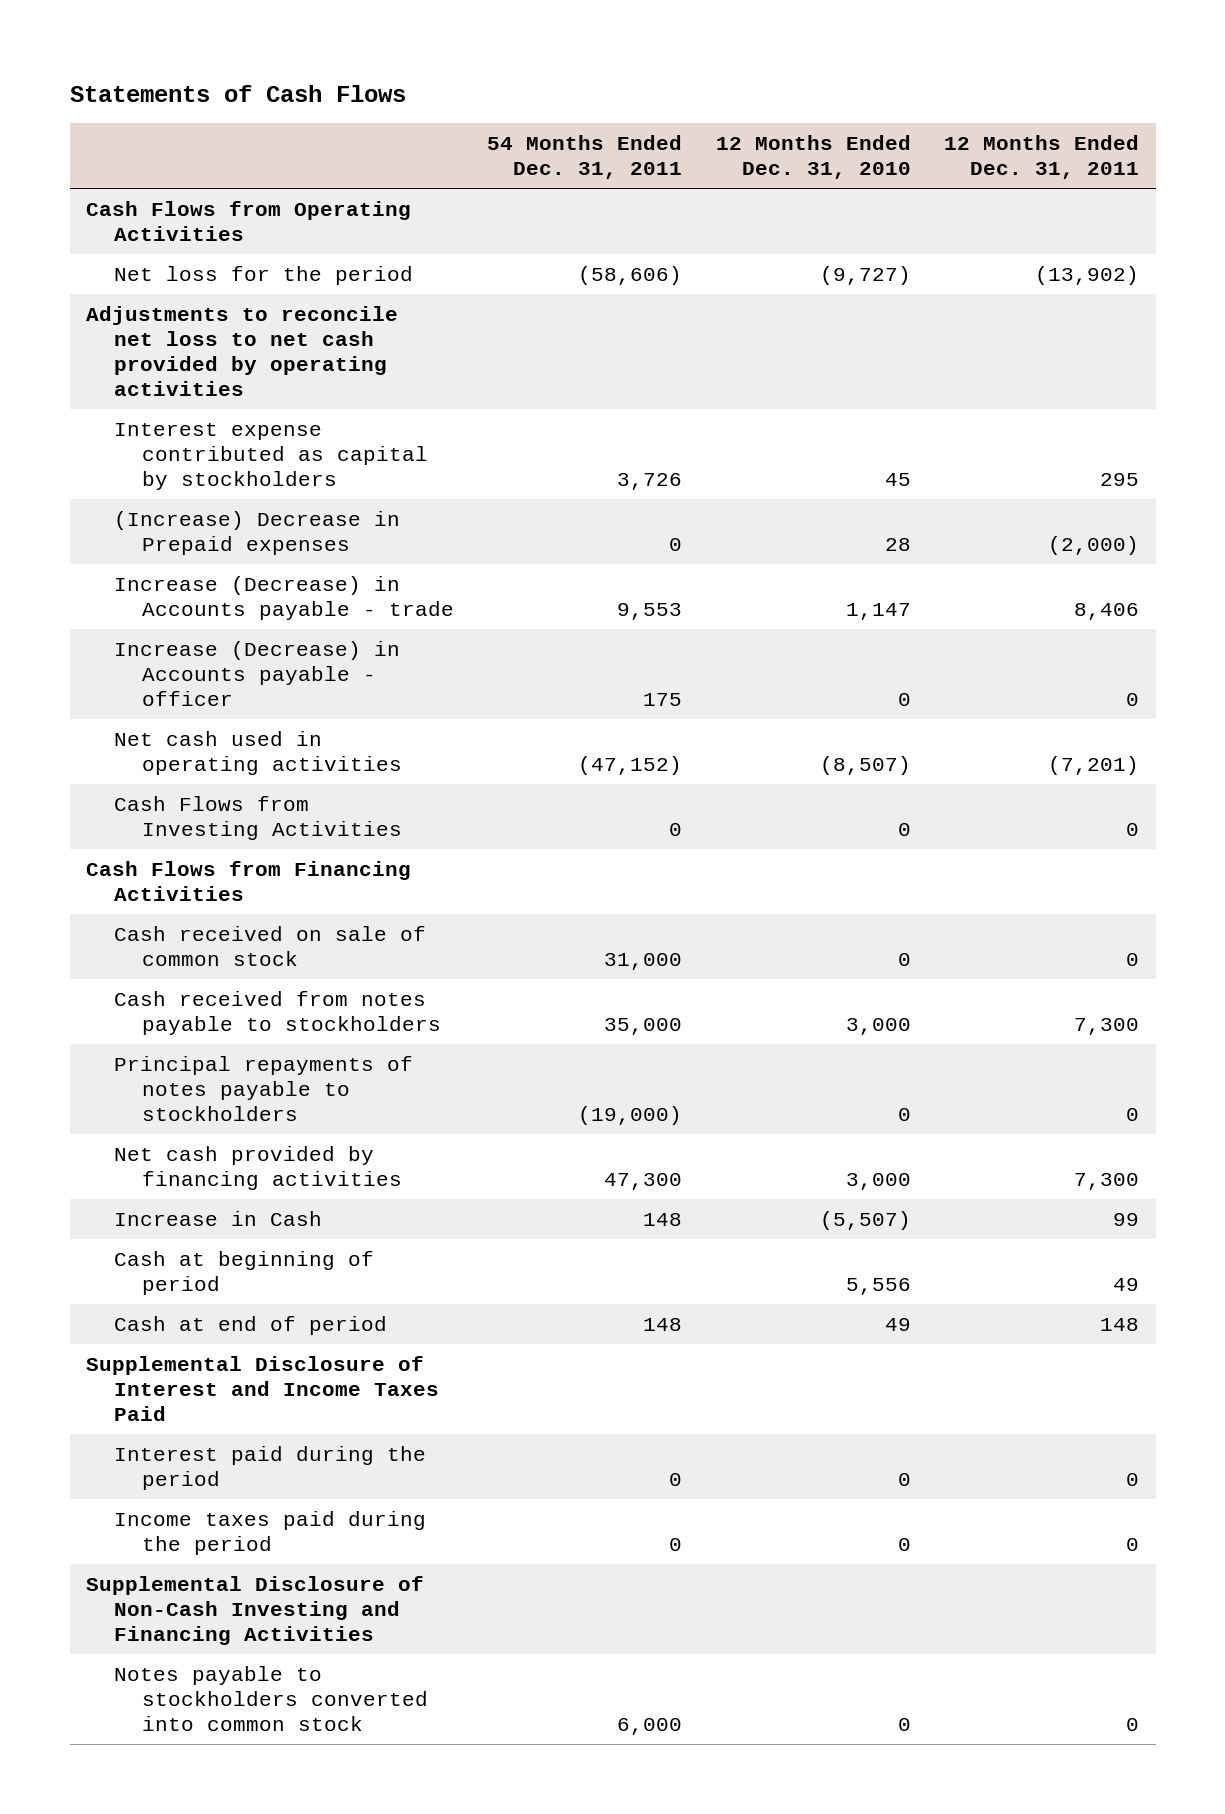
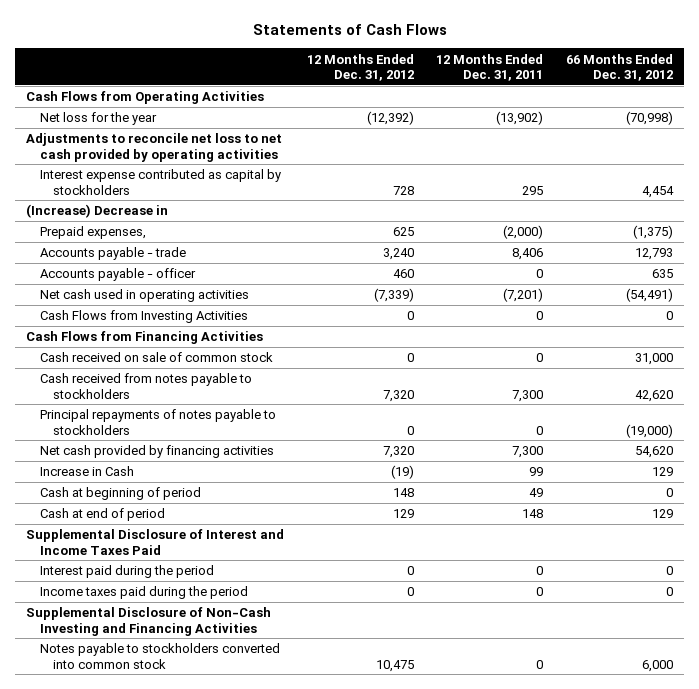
[487,135,683,180] 54 Months Ended Dec. 31, 2011 -> none
[715,135,911,180] 12 Months Ended Dec. 31, 2010 -> none
none -> [306,53,414,82] 12 Months Ended Dec. 31, 2012
none -> [566,53,674,82] 66 Months Ended Dec. 31, 2012
[114,265,414,285] Net loss for the period -> [39,112,157,126] Net loss for the year
none -> [26,204,169,219] (Increase) Decrease in
[114,510,401,555] (Increase) Decrease in Prepaid expenses -> [39,226,146,240] Prepaid expenses,
[114,575,455,620] Increase (Decrease) in Accounts payable - trade -> [39,247,186,261] Accounts payable - trade
[114,640,401,706] Increase (Decrease) in Accounts payable - officer -> [39,268,196,282] Accounts payable - officer

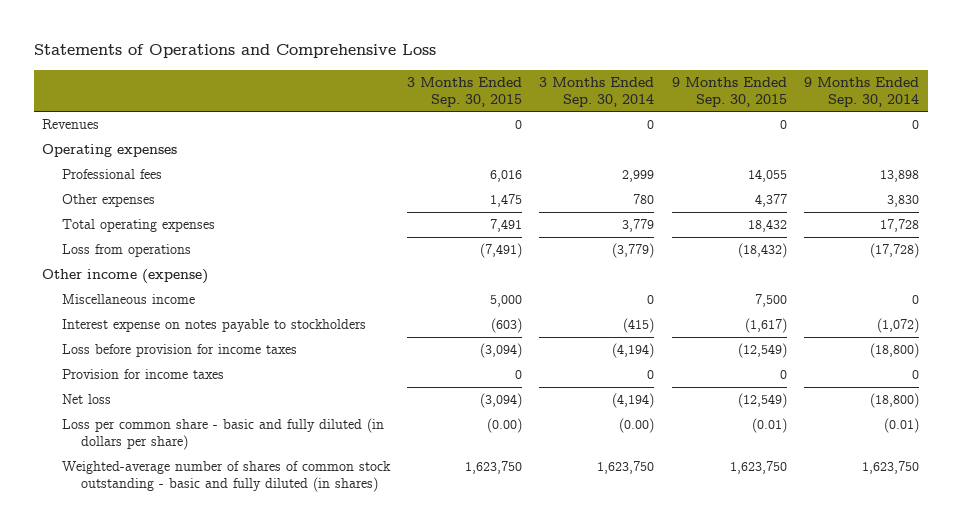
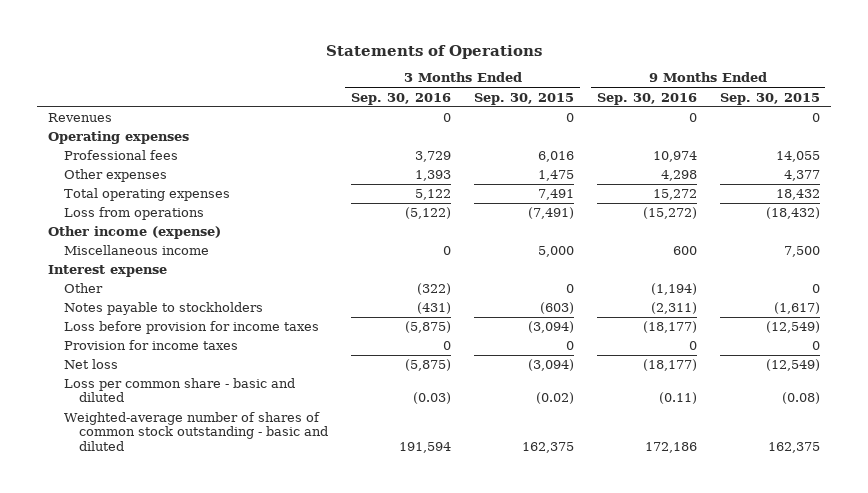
[33,44,436,59] Statements of Operations and Comprehensive Loss -> [325,44,542,59] Statements of Operations
[539,76,655,107] 3 Months Ended Sep. 30, 2014 -> none
[804,76,920,107] 9 Months Ended Sep. 30, 2014 -> none
none -> [351,92,452,105] Sep. 30, 2016
none -> [596,92,697,105] Sep. 30, 2016
none -> [48,265,168,278] Interest expense
none -> [63,283,103,294] Other
[61,319,366,333] Interest expense on notes payable to stockholders -> [63,302,263,316] Notes payable to stockholders
[61,418,384,451] Loss per common share - basic and fully diluted (in dollars per share) -> [63,378,295,403] Loss per common share - basic and diluted
[487,418,523,434] (0.00) -> [536,392,575,405] (0.02)
[751,418,787,434] (0.01) -> [781,392,820,405] (0.08)
[61,461,391,493] Weighted-average number of shares of common stock outstanding - basic and fully diluted (in shares) -> [63,412,329,451] Weighted-average number of shares of common stock outstanding - basic and diluted
[465,461,523,475] 1,623,750 -> [522,441,575,453] 162,375
[729,461,787,475] 1,623,750 -> [767,441,820,453] 162,375

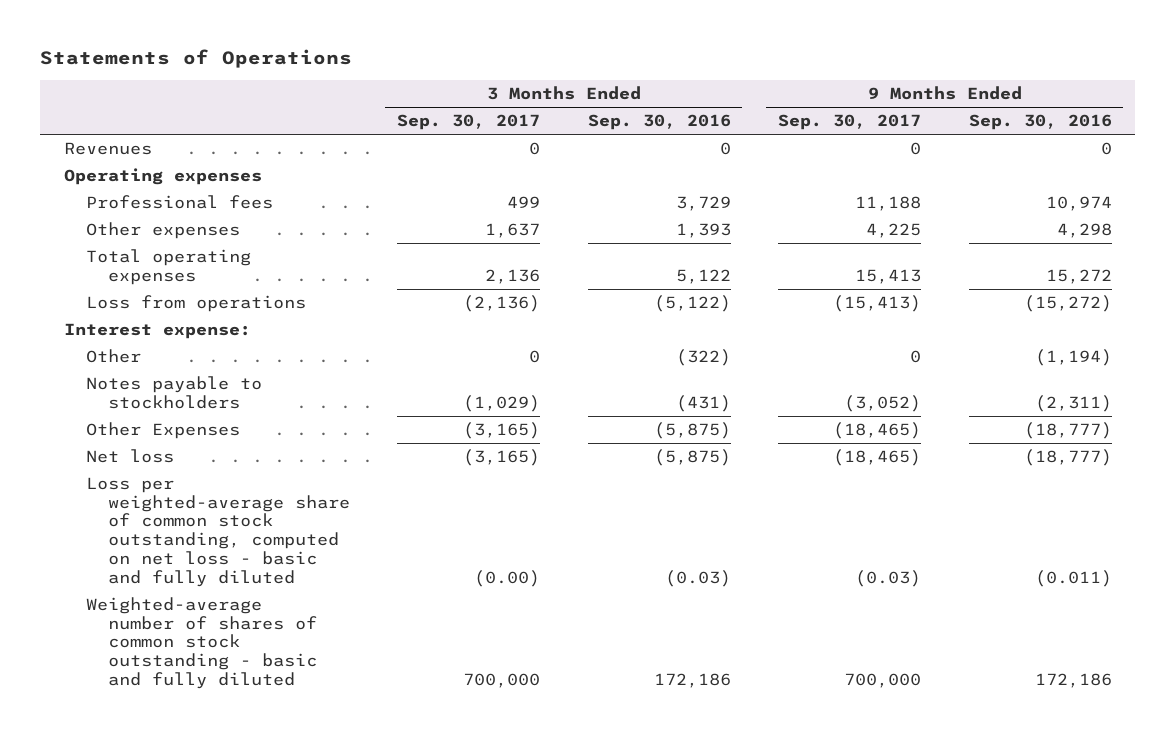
[474,92,575,105] Sep. 30, 2015 -> none
[719,92,820,105] Sep. 30, 2015 -> none
none -> [397,114,541,131] Sep. 30, 2017
none -> [778,114,922,131] Sep. 30, 2017
[48,226,222,240] Other income (expense) -> none
[63,245,209,256] Miscellaneous income -> none
[48,265,168,278] Interest expense -> [63,323,251,340] Interest expense:
[63,321,319,335] Loss before provision for income taxes -> none
[63,340,238,351] Provision for income taxes -> none
none -> [85,422,240,440] Other Expenses
[642,359,697,372] (18,177) -> [1023,449,1112,467] (18,777)
[63,378,295,403] Loss per common share - basic and diluted -> [85,477,350,587] Loss per weighted-average share of common stock outstanding, computed on net loss - basic and fully diluted
[658,392,697,405] (0.11) -> [1034,569,1112,587] (0.011)
[63,412,329,451] Weighted-average number of shares of common stock outstanding - basic and diluted -> [85,597,317,689] Weighted-average number of shares of common stock outstanding - basic and fully diluted
[399,441,452,453] 191,594 -> [653,672,731,688] 172,186

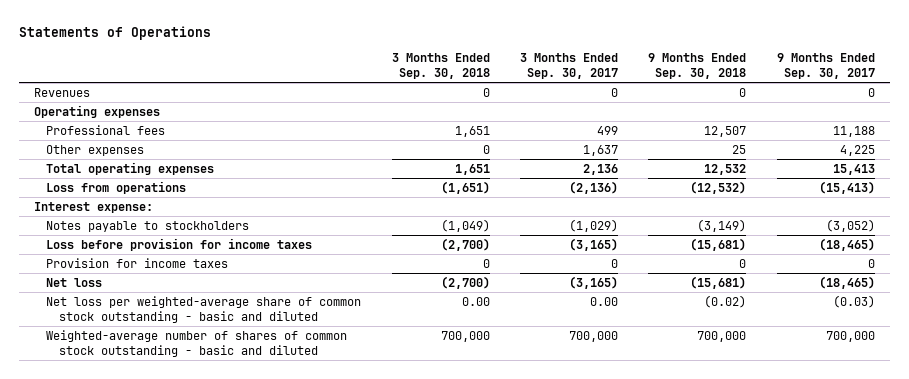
[587,114,731,131] Sep. 30, 2016 -> none
[968,114,1112,131] Sep. 30, 2016 -> none
none -> [391,52,490,79] 3 Months Ended Sep. 30, 2018
none -> [648,52,747,79] 9 Months Ended Sep. 30, 2018
[85,349,141,364] Other -> none
[85,422,240,440] Other Expenses -> [46,237,313,251] Loss before provision for income taxes
none -> [46,257,229,268] Provision for income taxes
[85,477,350,587] Loss per weighted-average share of common stock outstanding, computed on net loss - basic and fully diluted -> [46,295,362,323] Net loss per weighted-average share of common stock outstanding - basic and diluted
[474,569,541,587] (0.00) -> [589,296,618,306] 0.00
[85,597,317,689] Weighted-average number of shares of common stock outstanding - basic and fully diluted -> [46,329,348,357] Weighted-average number of shares of common stock outstanding - basic and diluted

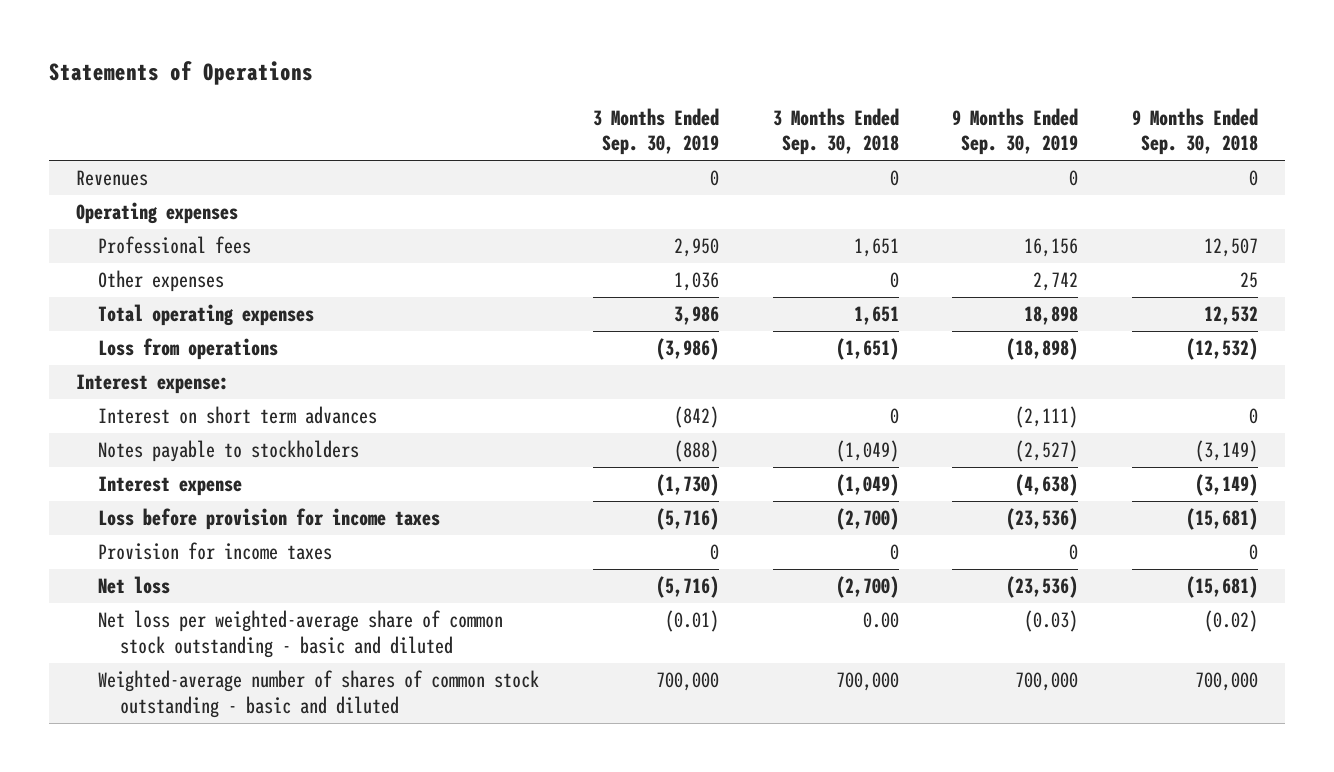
[519,52,618,79] 3 Months Ended Sep. 30, 2017 -> none
[776,52,875,79] 9 Months Ended Sep. 30, 2017 -> none
none -> [592,107,719,156] 3 Months Ended Sep. 30, 2019
none -> [952,107,1079,156] 9 Months Ended Sep. 30, 2019
none -> [97,406,377,425] Interest on short term advances
none -> [97,476,242,497] Interest expense

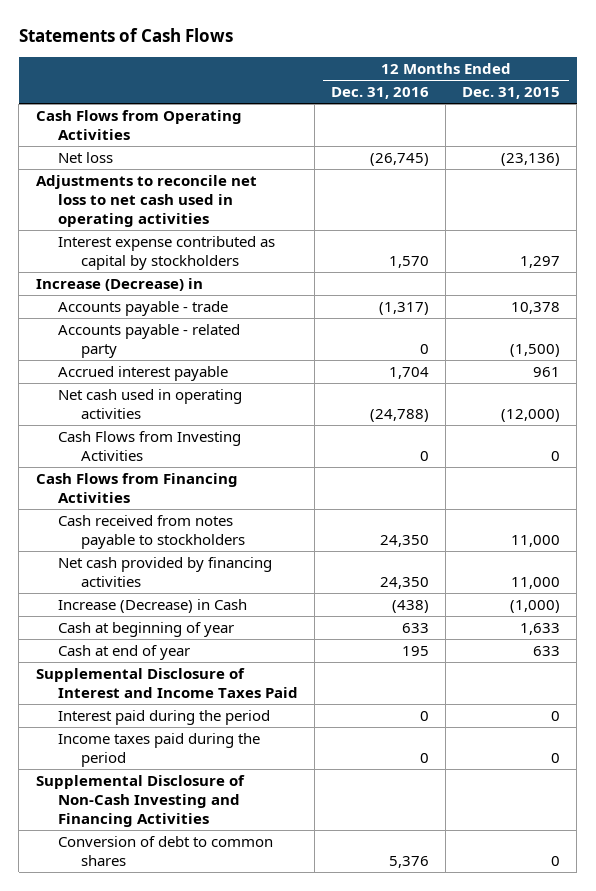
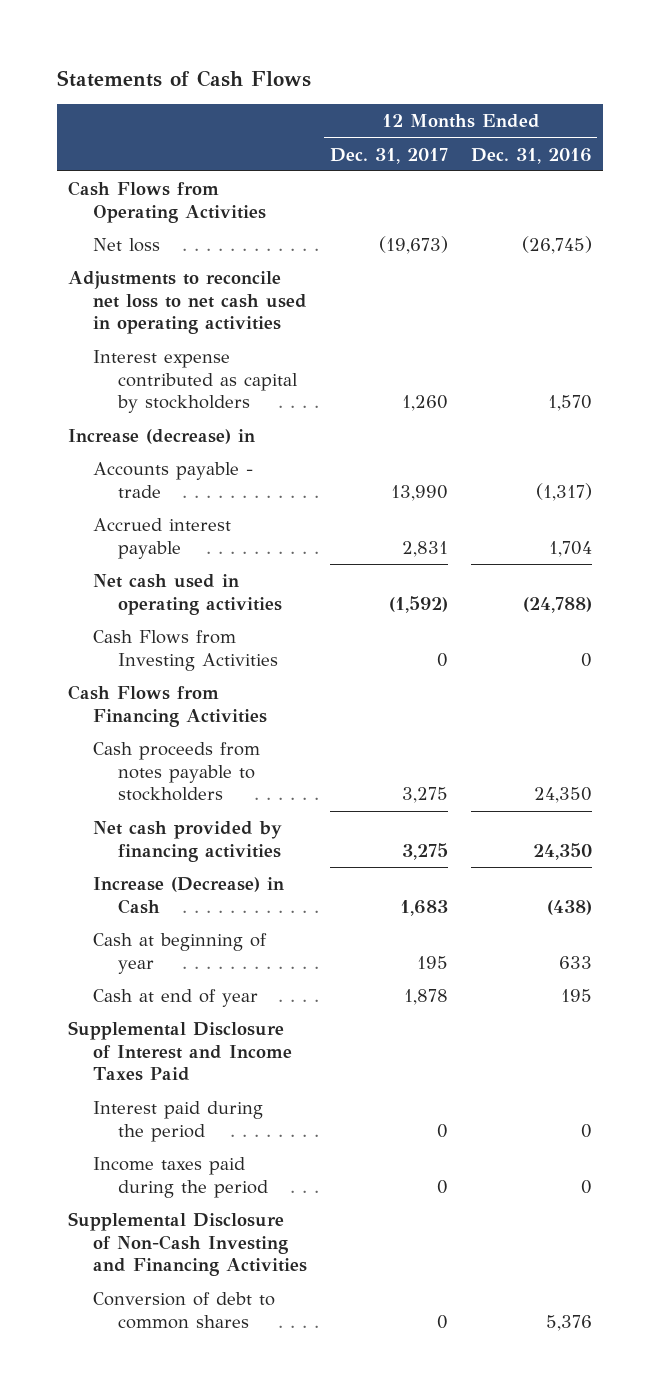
[462,87,561,100] Dec. 31, 2015 -> none
none -> [329,147,448,164] Dec. 31, 2017
[35,277,203,291] Increase (Decrease) in -> [68,429,256,445] Increase (decrease) in
[58,323,241,358] Accounts payable - related party -> none
[58,514,245,549] Cash received from notes payable to stockholders -> [93,742,261,802] Cash proceeds from notes payable to stockholders

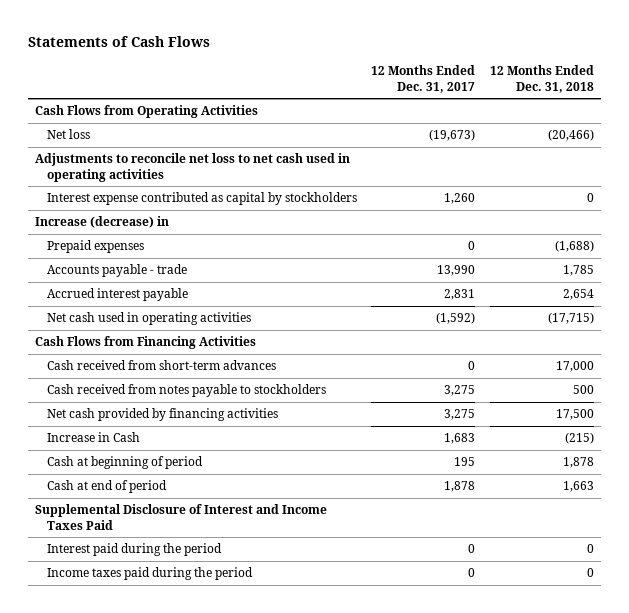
[470,147,592,164] Dec. 31, 2016 -> none
none -> [489,65,594,93] 12 Months Ended Dec. 31, 2018
none -> [47,240,145,254] Prepaid expenses
[93,630,279,671] Cash Flows from Investing Activities -> none
none -> [47,360,277,371] Cash received from short-term advances
[93,742,261,802] Cash proceeds from notes payable to stockholders -> [47,384,327,398] Cash received from notes payable to stockholders
[93,877,285,914] Increase (Decrease) in Cash -> [47,432,141,443] Increase in Cash
[93,933,268,974] Cash at beginning of year -> [47,456,204,470] Cash at beginning of period
[93,989,259,1008] Cash at end of year -> [47,480,168,494] Cash at end of period
[68,1212,308,1277] Supplemental Disclosure of Non-Cash Investing and Financing Activities -> none
[93,1292,276,1329] Conversion of debt to common shares -> none

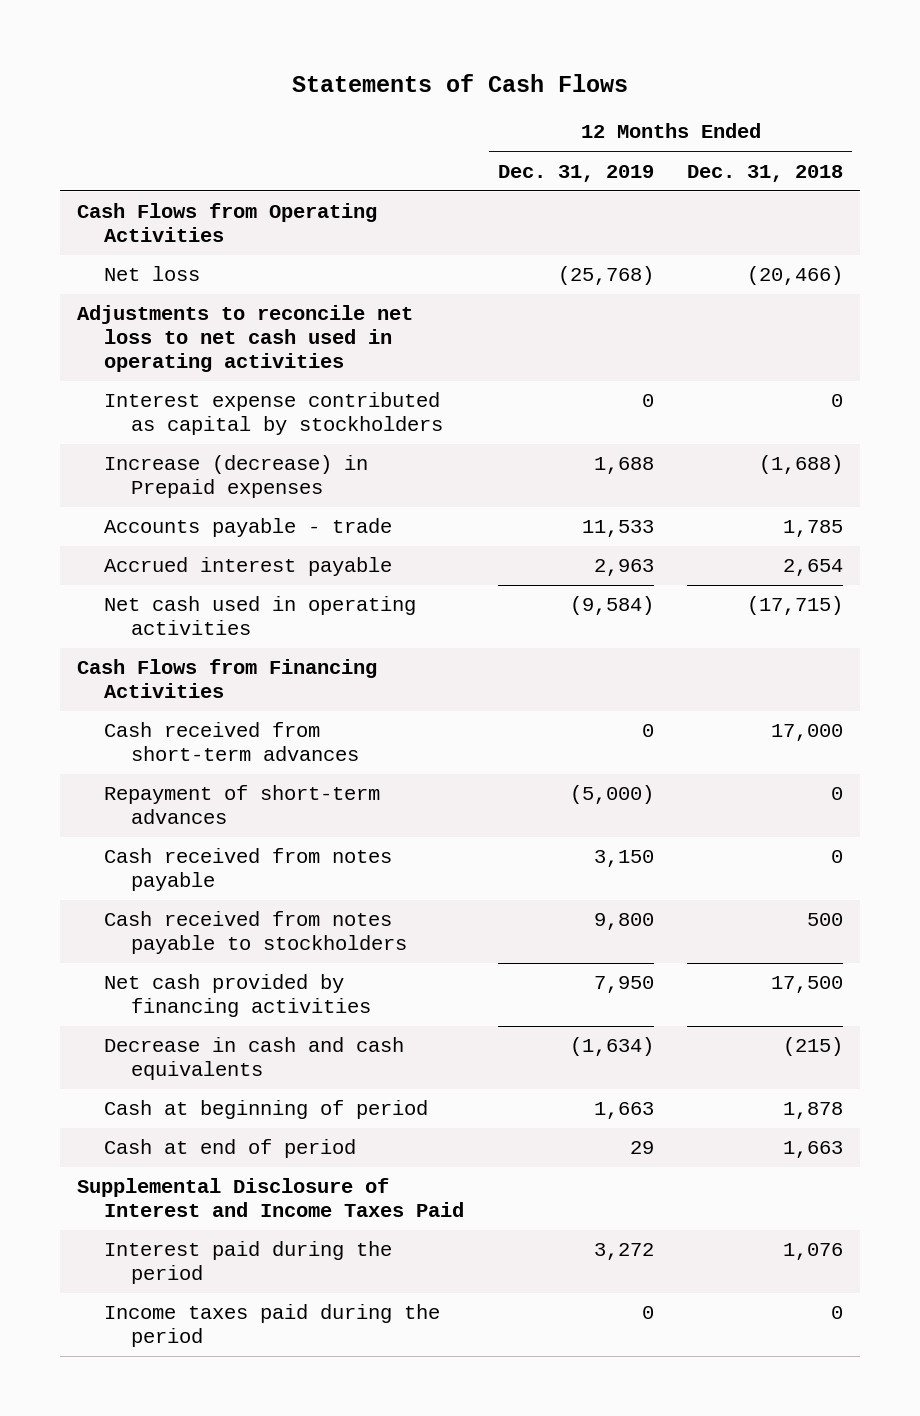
[371,65,476,93] 12 Months Ended Dec. 31, 2017 -> none
none -> [497,164,654,182] Dec. 31, 2019
[35,216,170,229] Increase (decrease) in -> none
[47,240,145,254] Prepaid expenses -> [103,455,368,499] Increase (decrease) in Prepaid expenses
none -> [103,785,380,825] Repayment of short-term advances
none -> [103,848,392,892] Cash received from notes payable
[47,432,141,443] Increase in Cash -> [103,1037,404,1081] Decrease in cash and cash equivalents
[586,544,594,554] 0 -> [783,1243,844,1261] 1,076

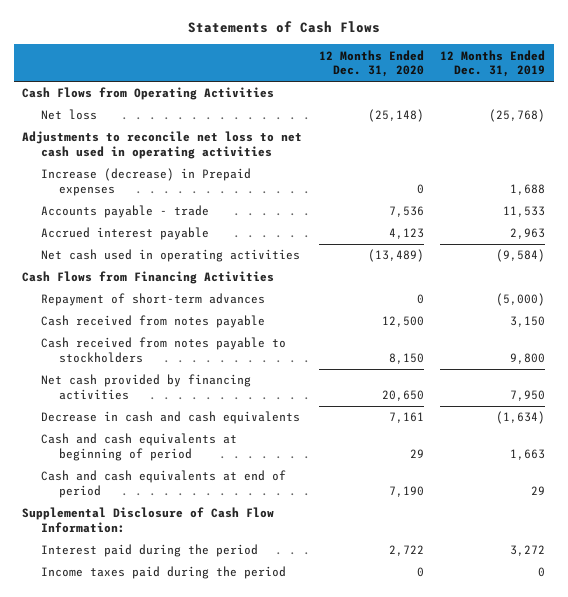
[687,164,844,182] Dec. 31, 2018 -> none
none -> [318,49,424,78] 12 Months Ended Dec. 31, 2020
[103,392,443,436] Interest expense contributed as capital by stockholders -> none
[103,722,359,762] Cash received from short-term advances -> none
[103,1100,428,1120] Cash at beginning of period -> [40,433,237,461] Cash and cash equivalents at beginning of period
[103,1139,356,1159] Cash at end of period -> [40,470,286,498] Cash and cash equivalents at end of period
[77,1178,464,1218] Supplemental Disclosure of Interest and Income Taxes Paid -> [22,507,275,533] Supplemental Disclosure of Cash Flow Information:

